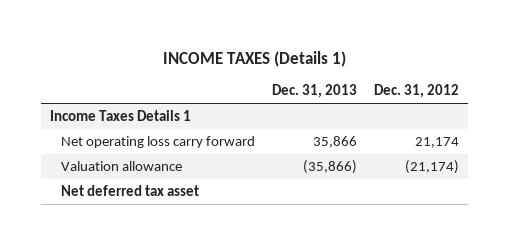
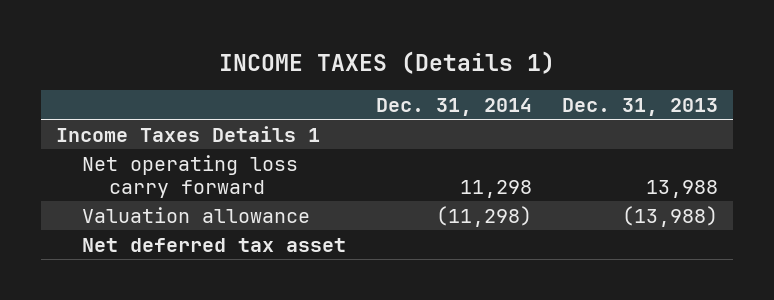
[374,84,460,99] Dec. 31, 2012 -> none
none -> [376,97,533,116] Dec. 31, 2014
[313,136,358,149] 35,866 -> [646,180,719,199] 13,988
[303,160,358,175] (35,866) -> [622,205,719,227] (13,988)

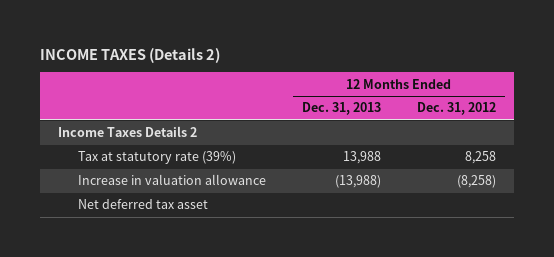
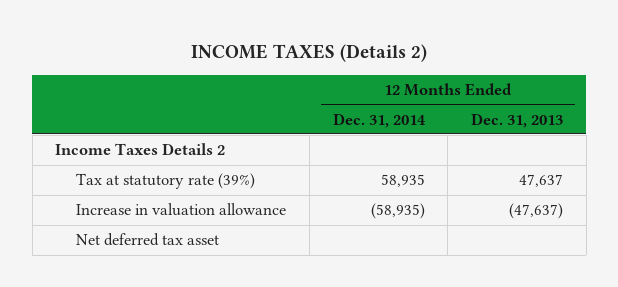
[416,102,496,116] Dec. 31, 2012 -> none
none -> [332,112,426,128] Dec. 31, 2014
[342,151,381,165] 13,988 -> [519,174,564,188] 47,637
[334,175,381,189] (13,988) -> [509,203,564,220] (47,637)

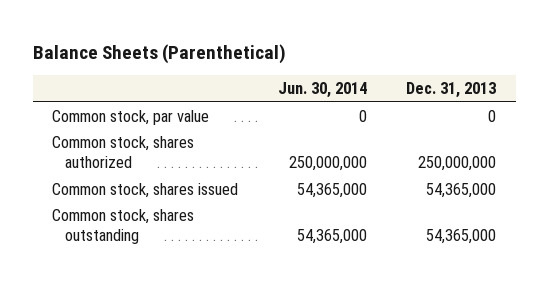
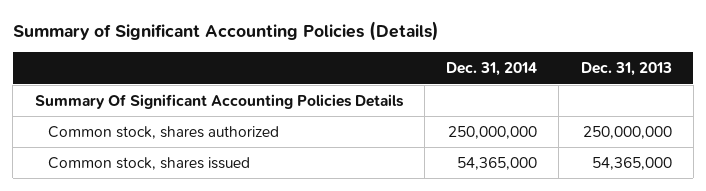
[32,43,286,64] Balance Sheets (Parenthetical) -> [12,20,439,41] Summary of Significant Accounting Policies (Details)
[277,82,367,99] Jun. 30, 2014 -> none
none -> [446,62,538,77] Dec. 31, 2014
[52,110,210,126] Common stock, par value -> none
none -> [34,93,404,109] Summary Of Significant Accounting Policies Details
[52,209,195,245] Common stock, shares outstanding -> none

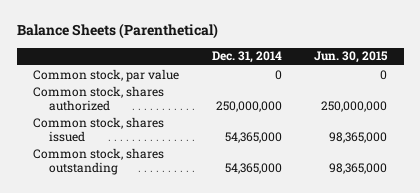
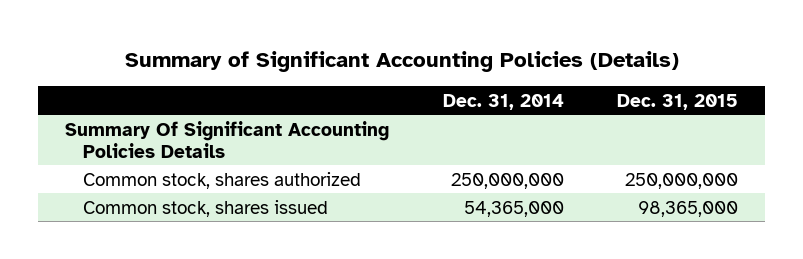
[16,23,218,40] Balance Sheets (Parenthetical) -> [124,51,679,73] Summary of Significant Accounting Policies (Details)
[314,51,389,64] Jun. 30, 2015 -> none
none -> [617,93,739,110] Dec. 31, 2015
[32,68,179,82] Common stock, par value -> none
none -> [65,120,390,158] Summary Of Significant Accounting Policies Details
[32,147,164,175] Common stock, shares outstanding -> none

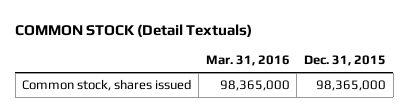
[124,51,679,73] Summary of Significant Accounting Policies (Details) -> [15,24,253,38] COMMON STOCK (Detail Textuals)
[442,93,564,110] Dec. 31, 2014 -> none
none -> [205,55,290,67] Mar. 31, 2016
[65,120,390,158] Summary Of Significant Accounting Policies Details -> none
[82,171,361,189] Common stock, shares authorized -> none

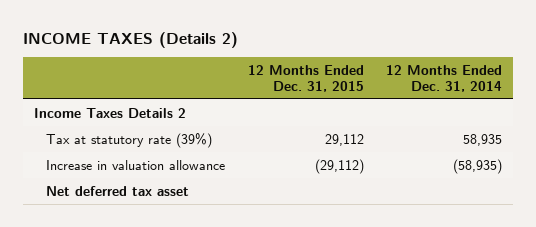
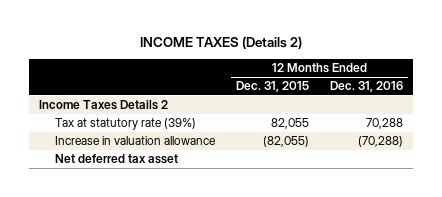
[386,64,503,92] 12 Months Ended Dec. 31, 2014 -> none
none -> [329,81,403,93] Dec. 31, 2016
[324,133,364,146] 29,112 -> [271,118,310,130] 82,055
[314,158,364,174] (29,112) -> [263,136,310,148] (82,055)

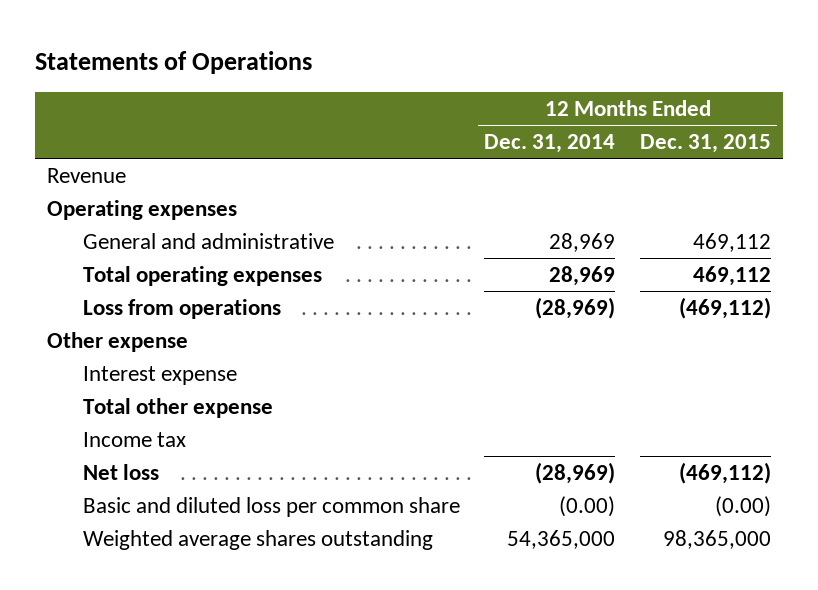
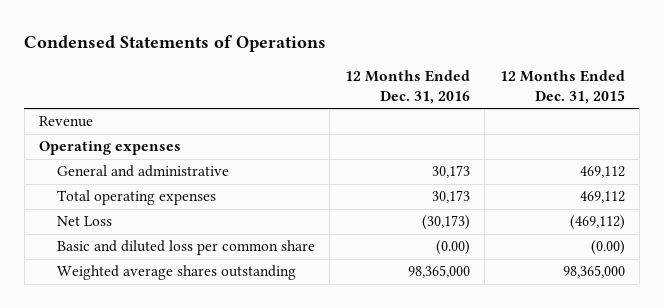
[34,50,312,74] Statements of Operations -> [24,35,327,53] Condensed Statements of Operations
[484,133,616,153] Dec. 31, 2014 -> none
none -> [344,70,470,104] 12 Months Ended Dec. 31, 2016
[82,298,281,319] Loss from operations -> none
[46,331,188,352] Other expense -> none
[82,365,237,385] Interest expense -> none
[82,397,273,418] Total other expense -> none
[82,431,186,447] Income tax -> none
[82,463,159,480] Net loss -> [56,216,112,227] Net Loss

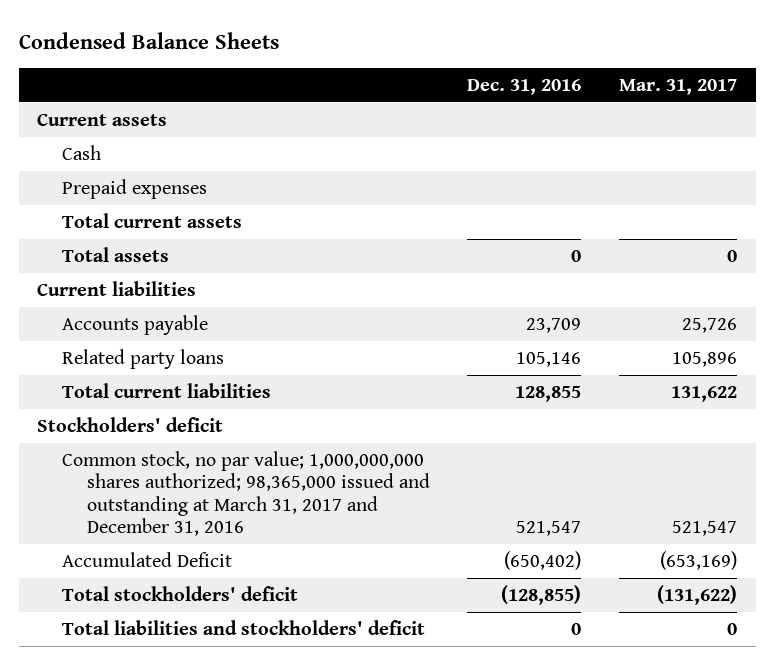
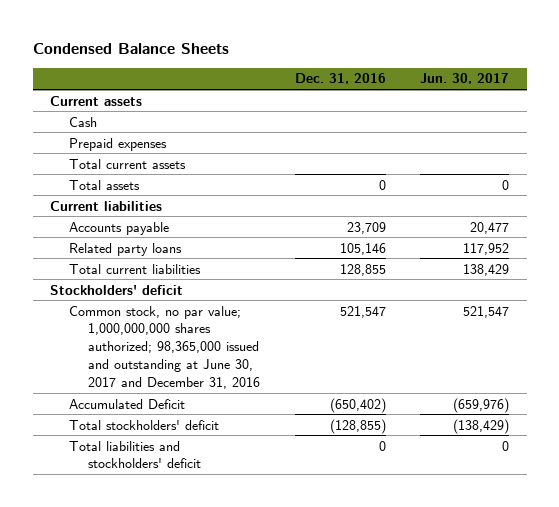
[619,78,738,95] Mar. 31, 2017 -> none
none -> [420,73,510,85] Jun. 30, 2017
[62,450,430,536] Common stock, no par value; 1,000,000,000 shares authorized; 98,365,000 issued and outstanding at March 31, 2017 and December 31, 2016 -> [69,305,260,389] Common stock, no par value; 1,000,000,000 shares authorized; 98,365,000 issued and outstanding at June 30, 2017 and December 31, 2016

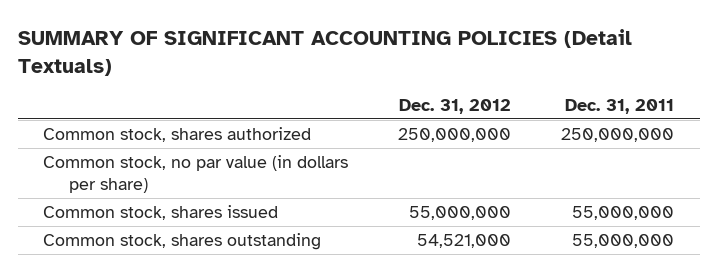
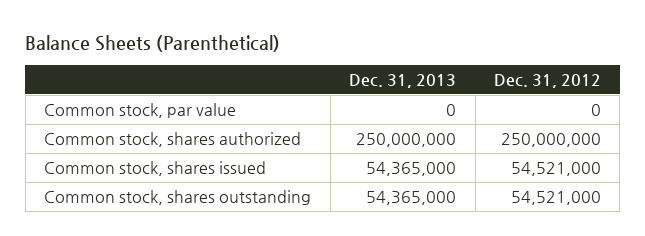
[17,29,632,77] SUMMARY OF SIGNIFICANT ACCOUNTING POLICIES (Detail Textuals) -> [25,35,281,53] Balance Sheets (Parenthetical)
[565,98,675,114] Dec. 31, 2011 -> none
none -> [349,73,457,88] Dec. 31, 2013
none -> [44,102,237,118] Common stock, par value
[43,154,349,194] Common stock, no par value (in dollars per share) -> none
[409,205,512,220] 55,000,000 -> [510,161,601,176] 54,521,000

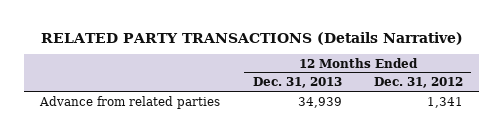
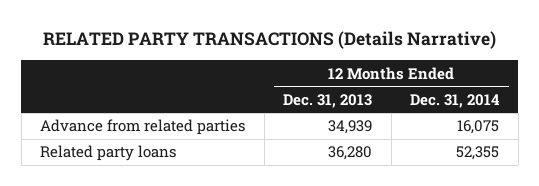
[373,77,463,89] Dec. 31, 2012 -> none
none -> [410,93,501,108] Dec. 31, 2014
none -> [40,145,177,162] Related party loans

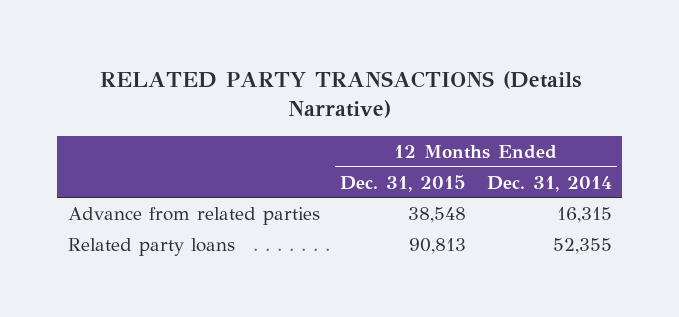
[283,93,373,108] Dec. 31, 2013 -> none
none -> [340,174,467,192] Dec. 31, 2015
[457,120,500,135] 16,075 -> [556,207,612,224] 16,315

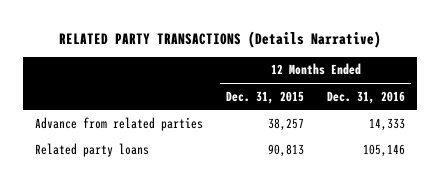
[486,175,612,192] Dec. 31, 2014 -> none
none -> [327,90,406,104] Dec. 31, 2016
[408,207,467,224] 38,548 -> [268,117,305,131] 38,257

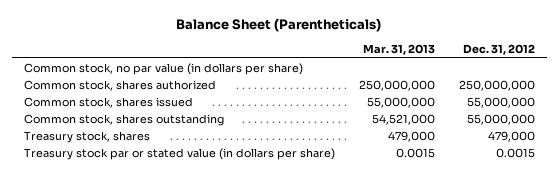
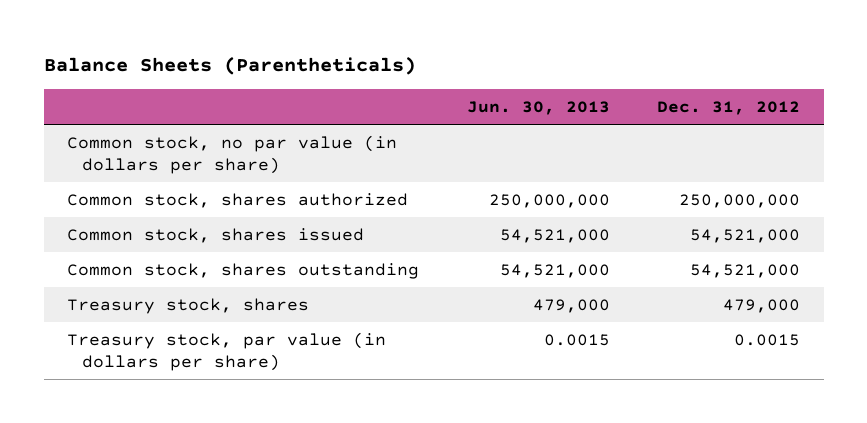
[176,17,382,32] Balance Sheet (Parentheticals) -> [43,57,416,76] Balance Sheets (Parentheticals)
[362,43,435,55] Mar. 31, 2013 -> none
none -> [466,101,610,116] Jun. 30, 2013
[467,96,536,108] 55,000,000 -> [689,228,800,243] 54,521,000
[467,113,536,125] 55,000,000 -> [689,263,800,278] 54,521,000
[23,147,335,160] Treasury stock par or stated value (in dollars per share) -> [67,331,387,372] Treasury stock, par value (in dollars per share)

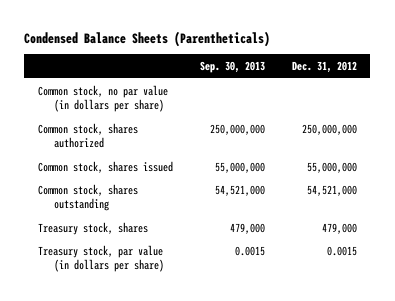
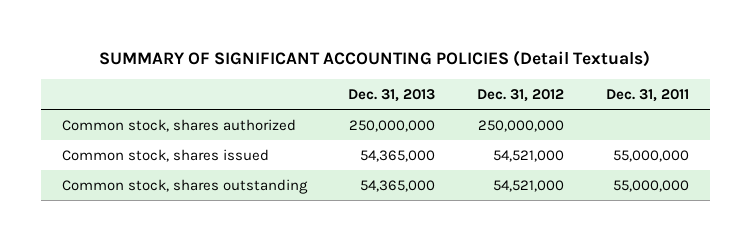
[24,30,271,47] Condensed Balance Sheets (Parentheticals) -> [99,49,651,67] SUMMARY OF SIGNIFICANT ACCOUNTING POLICIES (Detail Textuals)
[199,61,265,74] Sep. 30, 2013 -> none
none -> [348,88,436,102] Dec. 31, 2013
none -> [605,88,689,102] Dec. 31, 2011
[37,84,168,113] Common stock, no par value (in dollars per share) -> none
[306,161,357,173] 55,000,000 -> [493,149,565,162] 54,521,000
[37,221,148,235] Treasury stock, shares -> none
[37,244,165,273] Treasury stock, par value (in dollars per share) -> none

